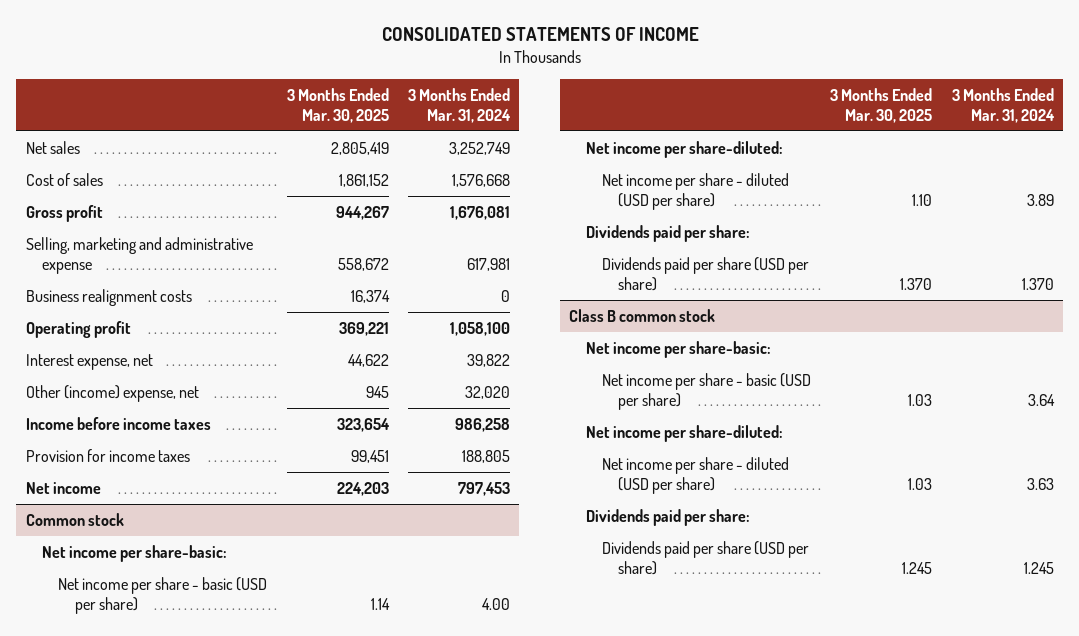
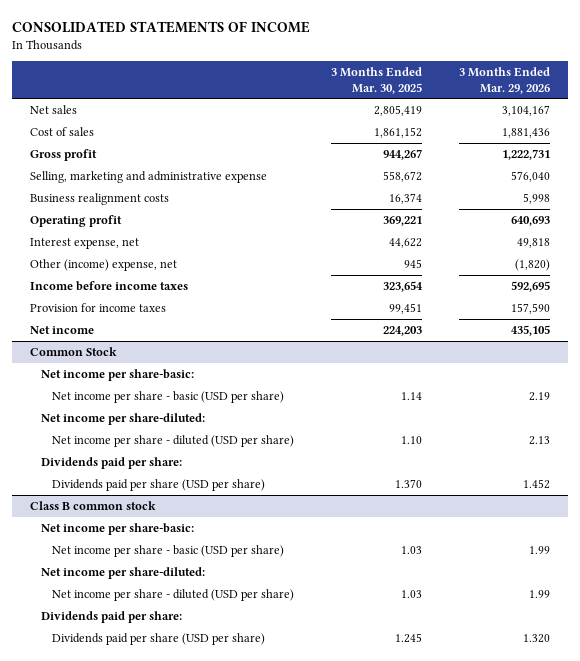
[407,88,511,123] 3 Months Ended Mar. 31, 2024 -> none
none -> [458,67,550,94] 3 Months Ended Mar. 29, 2026
[25,512,124,526] Common stock -> [30,347,118,357] Common Stock

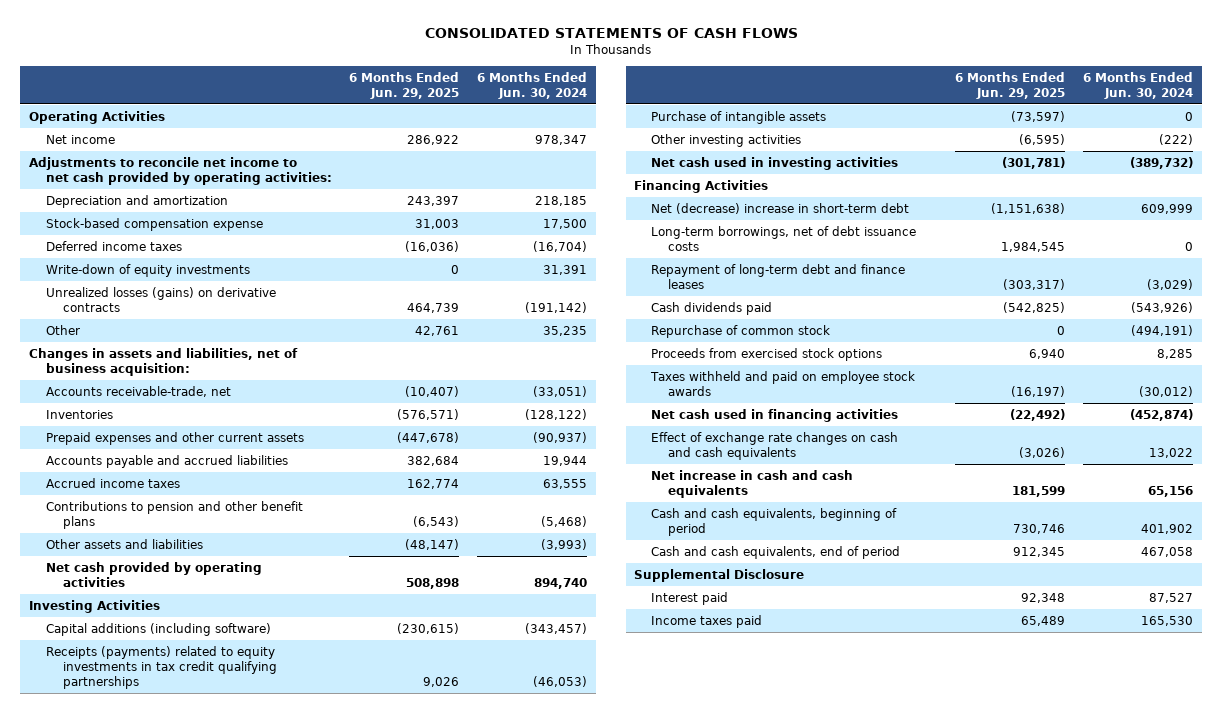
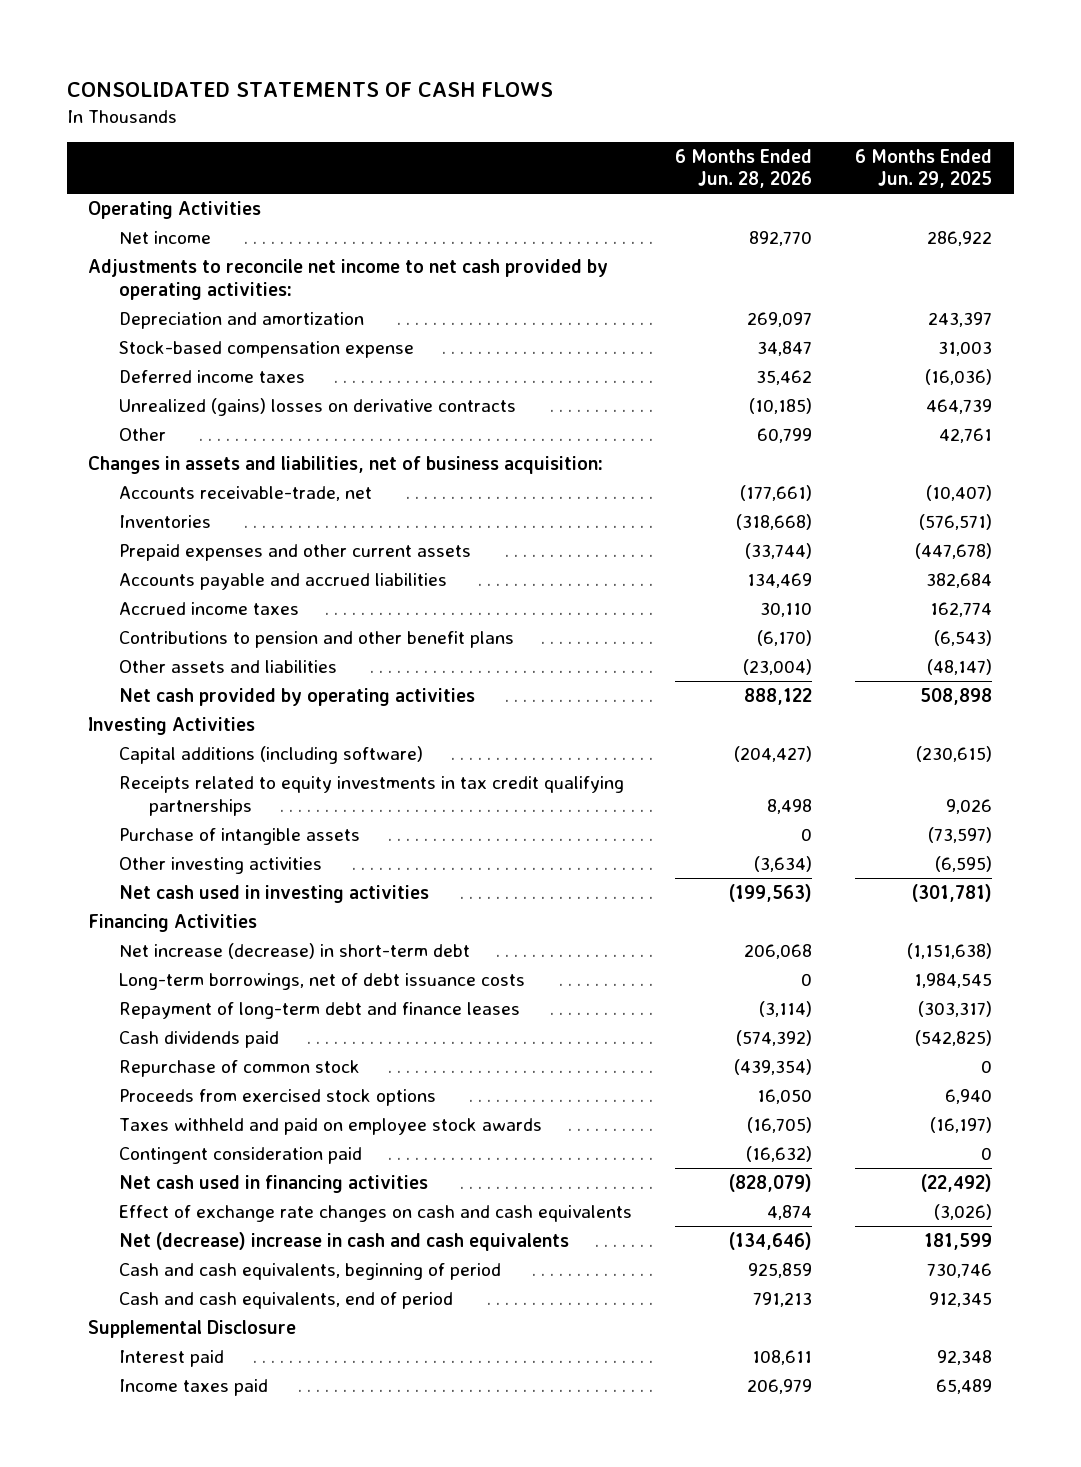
[477,71,588,99] 6 Months Ended Jun. 30, 2024 -> none
none -> [675,148,813,189] 6 Months Ended Jun. 28, 2026
[45,263,250,277] Write-down of equity investments -> none
[45,286,276,312] Unrealized losses (gains) on derivative contracts -> [118,397,516,416] Unrealized (gains) losses on derivative contracts
[45,645,277,690] Receipts (payments) related to equity investments in tax credit qualifying partnerships -> [118,775,624,816] Receipts related to equity investments in tax credit qualifying partnerships
[651,202,910,214] Net (decrease) increase in short-term debt -> [118,942,470,959] Net increase (decrease) in short-term debt
none -> [118,1146,362,1164] Contingent consideration paid
[651,469,854,498] Net increase in cash and cash equivalents -> [118,1231,569,1251] Net (decrease) increase in cash and cash equivalents

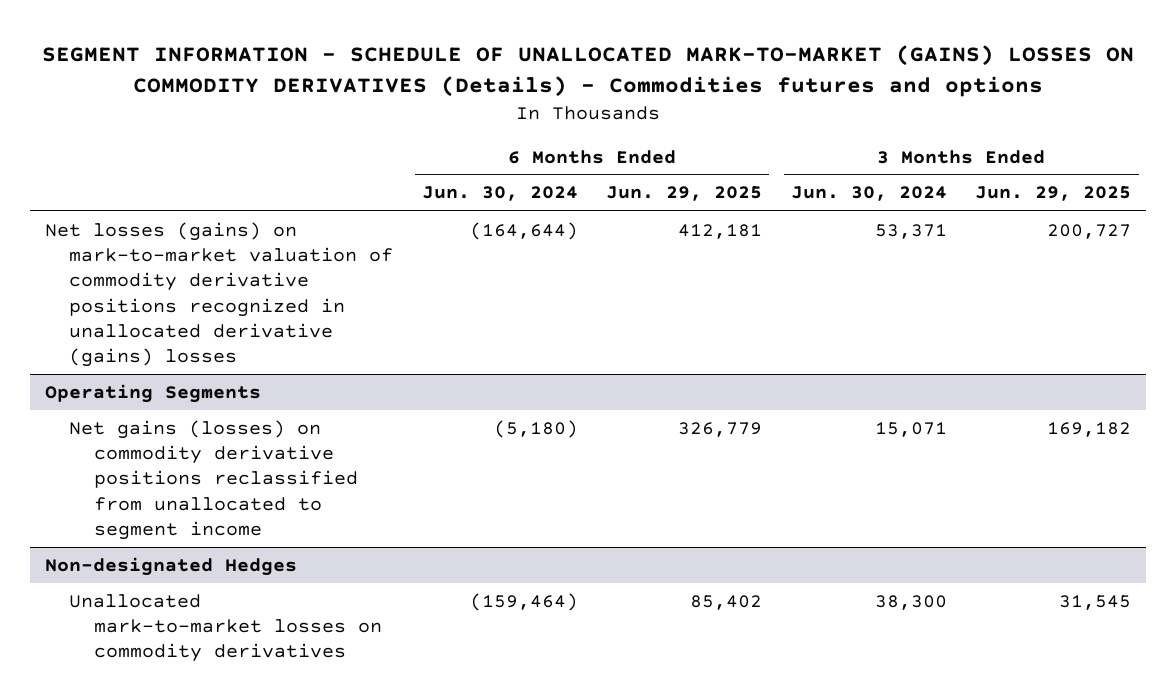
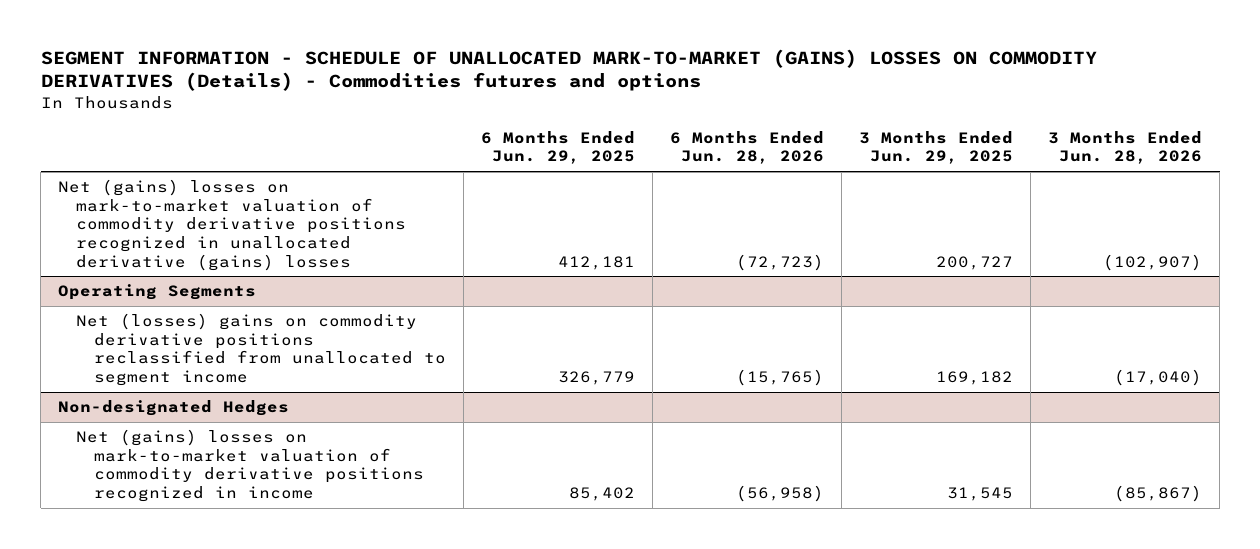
[421,186,578,202] Jun. 30, 2024 -> none
[790,186,947,202] Jun. 30, 2024 -> none
none -> [670,130,825,165] 6 Months Ended Jun. 28, 2026
none -> [1048,130,1203,165] 3 Months Ended Jun. 28, 2026
[44,221,394,368] Net losses (gains) on mark-to-market valuation of commodity derivative positions recognized in unallocated derivative (gains) losses -> [58,179,407,271] Net (gains) losses on mark-to-market valuation of commodity derivative positions recognized in unallocated derivative (gains) losses
[69,419,358,540] Net gains (losses) on commodity derivative positions reclassified from unallocated to segment income -> [76,313,447,387] Net (losses) gains on commodity derivative positions reclassified from unallocated to segment income
[69,593,382,663] Unallocated mark-to-market losses on commodity derivatives -> [76,429,425,503] Net (gains) losses on mark-to-market valuation of commodity derivative positions recognized in income

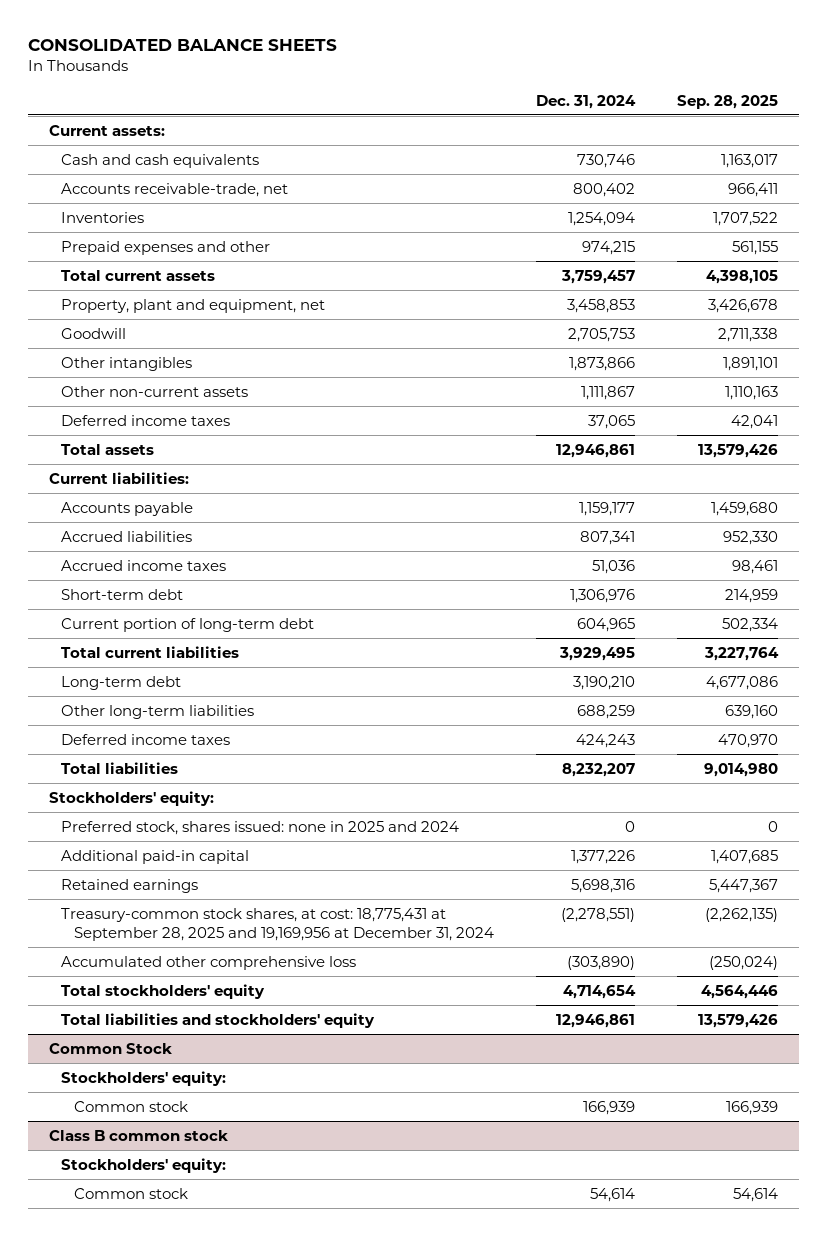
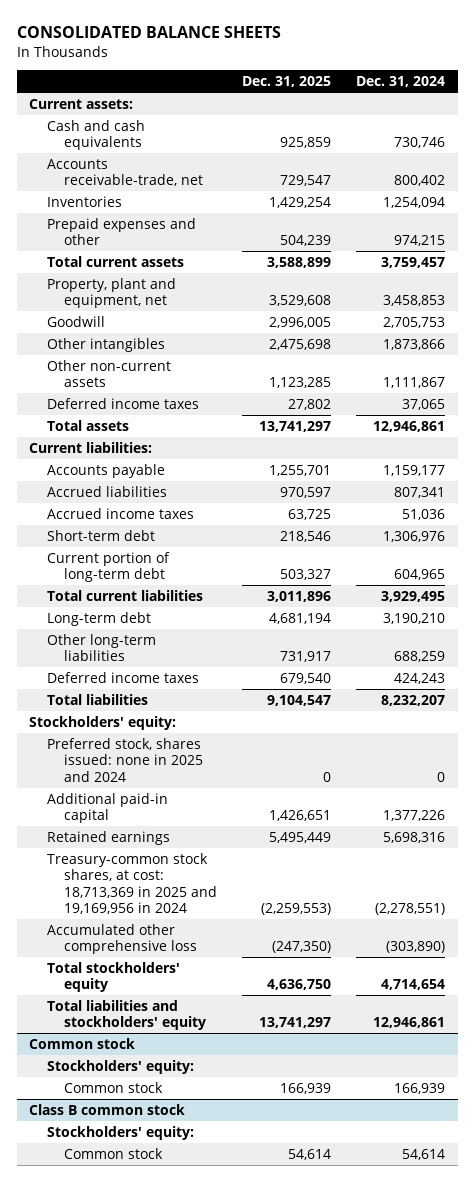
[676,94,778,109] Sep. 28, 2025 -> none
none -> [242,76,332,88] Dec. 31, 2025
[61,907,494,941] Treasury-common stock shares, at cost: 18,775,431 at September 28, 2025 and 19,169,956 at December 31, 2024 -> [46,852,218,914] Treasury-common stock shares, at cost: 18,713,369 in 2025 and 19,169,956 in 2024
[49,1042,173,1054] Common Stock -> [29,1037,136,1049] Common stock

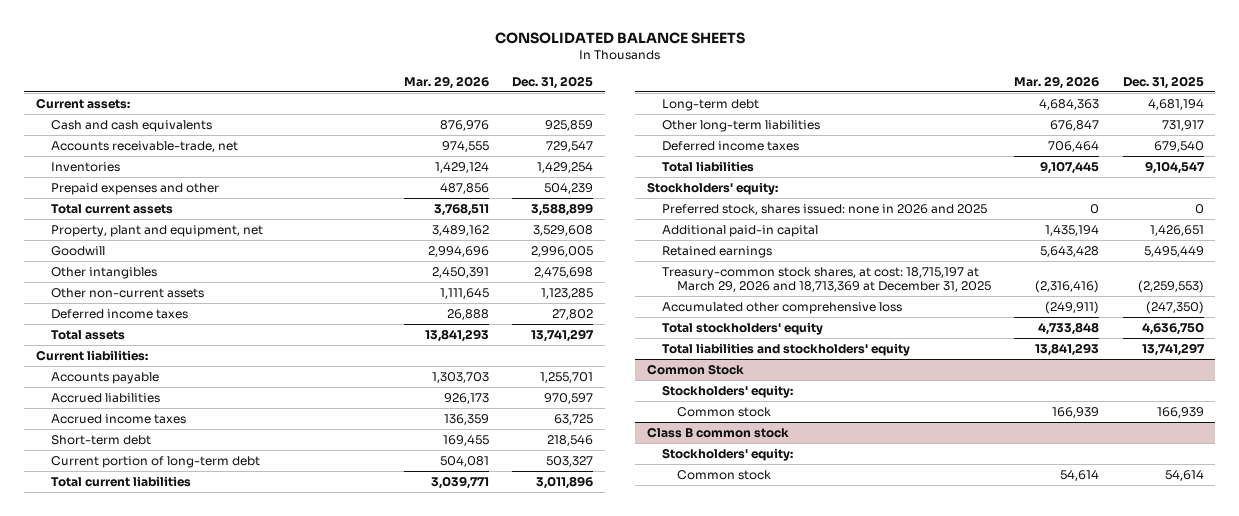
[356,76,446,88] Dec. 31, 2024 -> none
none -> [403,75,489,89] Mar. 29, 2026
[46,737,204,782] Preferred stock, shares issued: none in 2025 and 2024 -> [661,203,987,215] Preferred stock, shares issued: none in 2026 and 2025
[46,852,218,914] Treasury-common stock shares, at cost: 18,713,369 in 2025 and 19,169,956 in 2024 -> [661,266,991,293] Treasury-common stock shares, at cost: 18,715,197 at March 29, 2026 and 18,713,369 at December 31, 2025
[29,1037,136,1049] Common stock -> [646,363,744,375] Common Stock

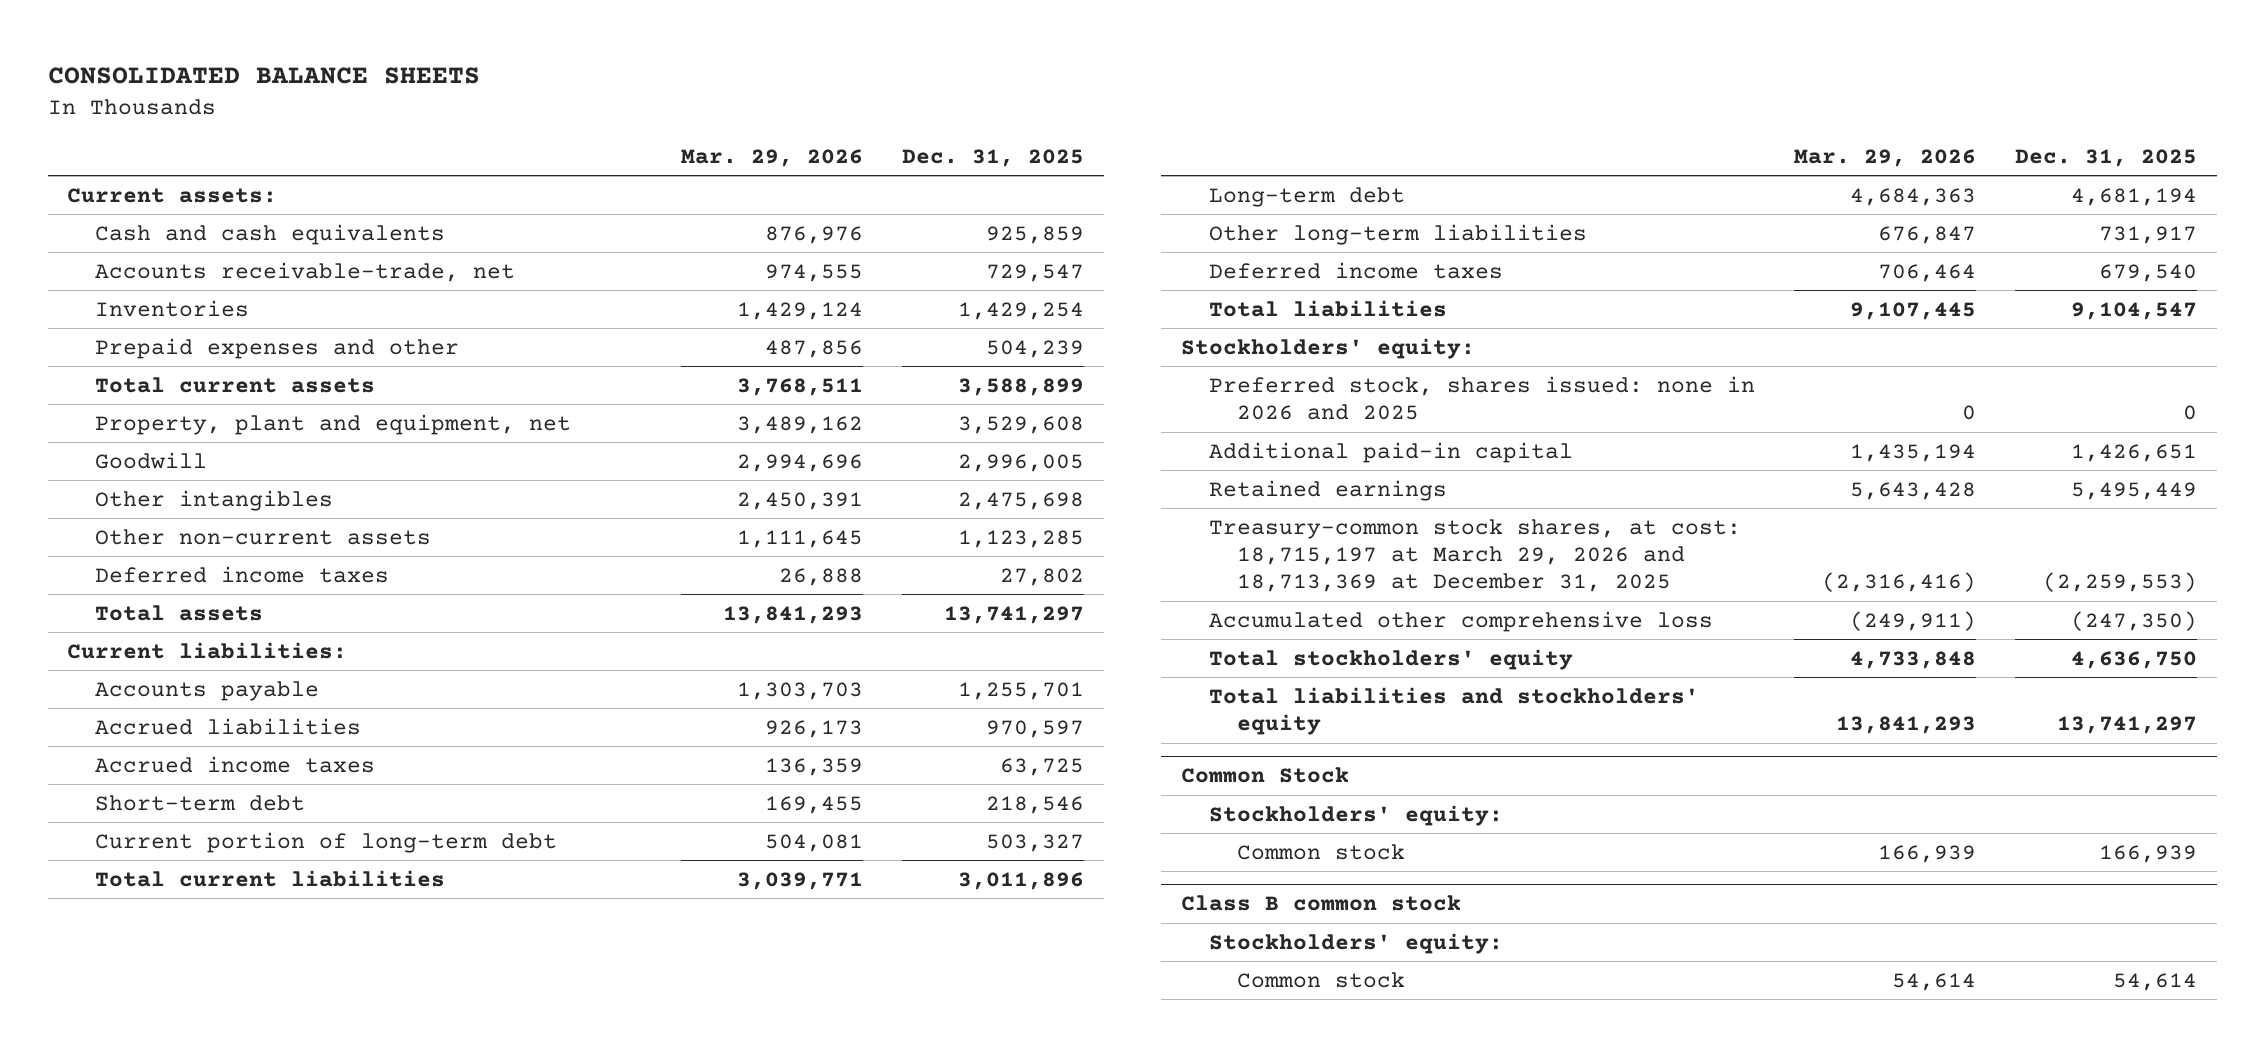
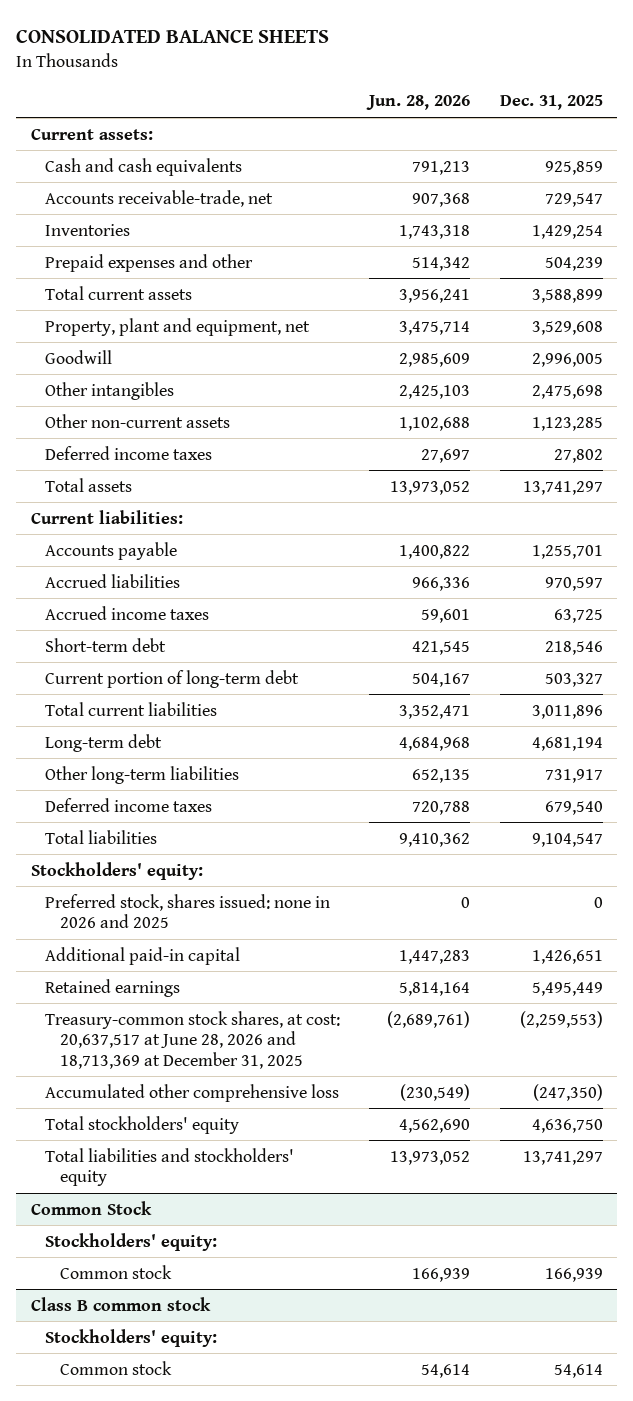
[680,148,863,167] Mar. 29, 2026 -> none
none -> [366,95,471,111] Jun. 28, 2026
[1208,518,1741,593] Treasury-common stock shares, at cost: 18,715,197 at March 29, 2026 and 18,713,369 at December 31, 2025 -> [45,1010,341,1069] Treasury-common stock shares, at cost: 20,637,517 at June 28, 2026 and 18,713,369 at December 31, 2025

